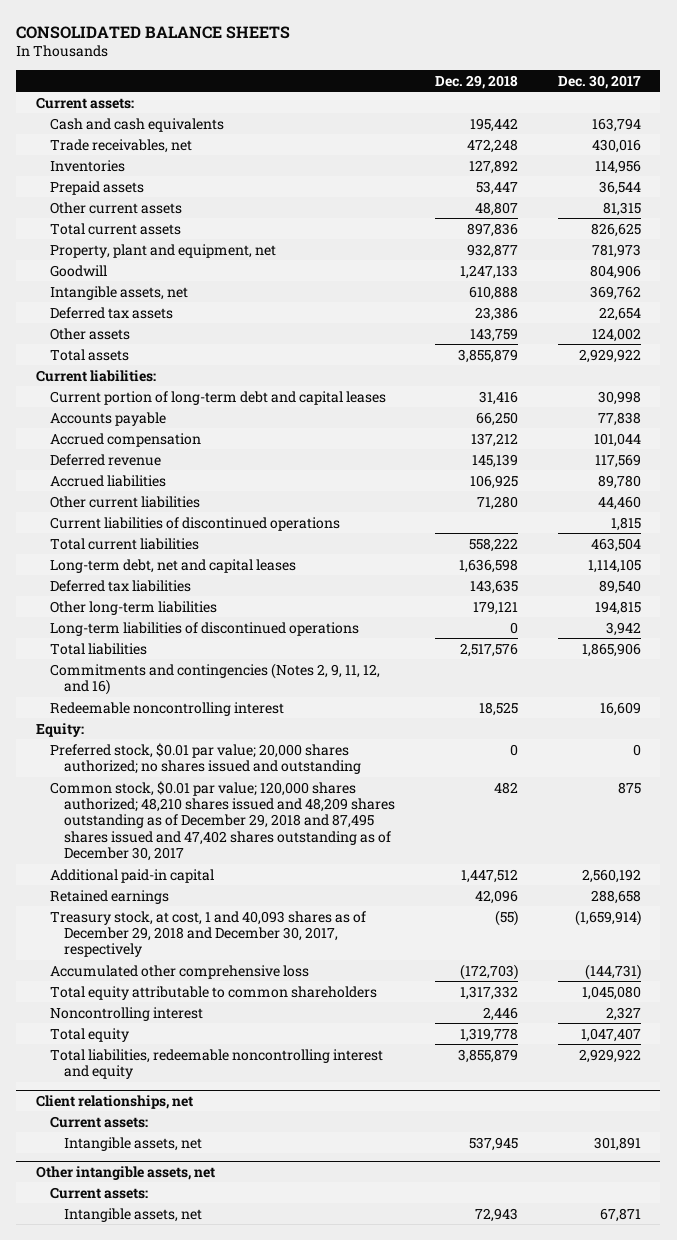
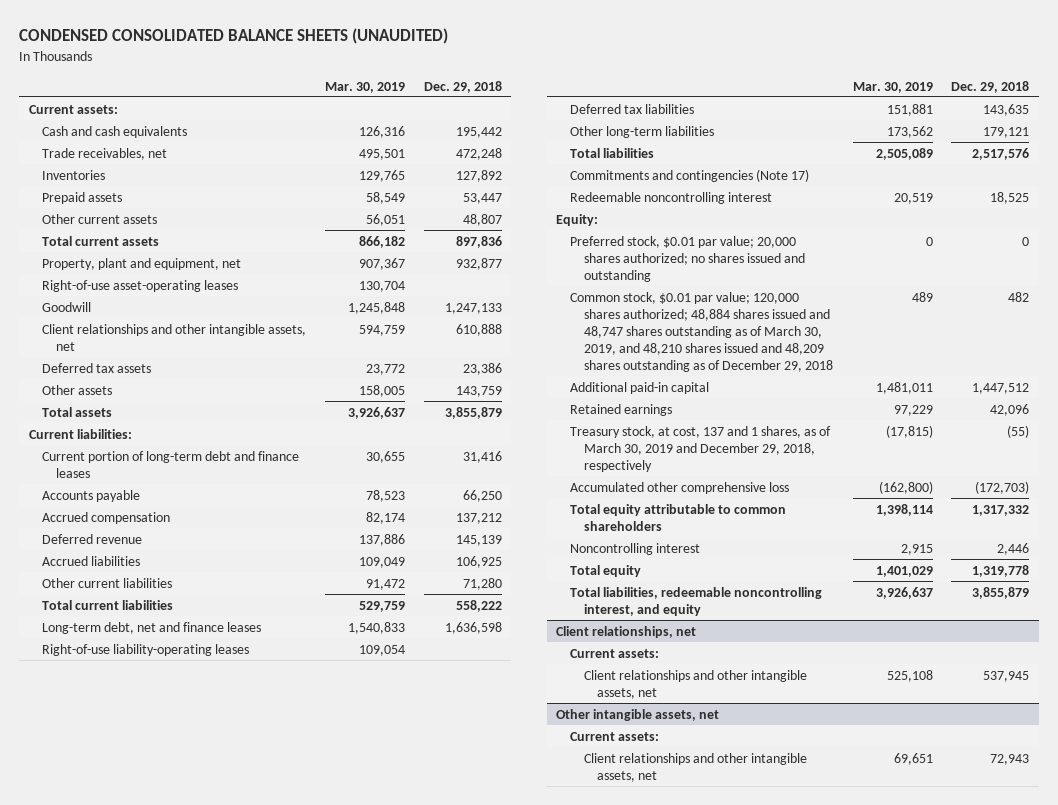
[16,25,291,39] CONSOLIDATED BALANCE SHEETS -> [19,28,449,45] CONDENSED CONSOLIDATED BALANCE SHEETS (UNAUDITED)
[557,74,641,89] Dec. 30, 2017 -> none
none -> [325,81,406,93] Mar. 30, 2019
none -> [42,279,239,292] Right-of-use asset-operating leases
[50,285,189,300] Intangible assets, net -> [42,323,307,351] Client relationships and other intangible assets, net
[50,390,387,405] Current portion of long-term debt and capital leases -> [42,450,300,478] Current portion of long-term debt and finance leases
[50,516,341,531] Current liabilities of discontinued operations -> none
[50,558,297,573] Long-term debt, net and capital leases -> [42,621,262,634] Long-term debt, net and finance leases
none -> [42,643,250,656] Right-of-use liability-operating leases
[50,621,360,636] Long-term liabilities of discontinued operations -> none
[50,662,381,695] Commitments and contingencies (Notes 2, 9, 11, 12, and 16) -> [569,168,809,182] Commitments and contingencies (Note 17)
[50,780,396,862] Common stock, $0.01 par value; 120,000 shares authorized; 48,210 shares issued and 48,209 shares outstanding as of December 29, 2018 and 87,495 shares issued and 47,402 shares outstanding as of December 30, 2017 -> [569,291,833,372] Common stock, $0.01 par value; 120,000 shares authorized; 48,884 shares issued and 48,747 shares outstanding as of March 30, 2019, and 48,210 shares issued and 48,209 shares outstanding as of December 29, 2018
[50,910,367,958] Treasury stock, at cost, 1 and 40,093 shares as of December 29, 2018 and December 30, 2017, respectively -> [569,425,831,472] Treasury stock, at cost, 137 and 1 shares, as of March 30, 2019 and December 29, 2018, respectively
[50,1048,384,1079] Total liabilities, redeemable noncontrolling interest and equity -> [569,586,822,616] Total liabilities, redeemable noncontrolling interest, and equity
[64,1136,203,1151] Intangible assets, net -> [583,669,807,699] Client relationships and other intangible assets, net
[64,1207,203,1222] Intangible assets, net -> [583,752,807,782] Client relationships and other intangible assets, net

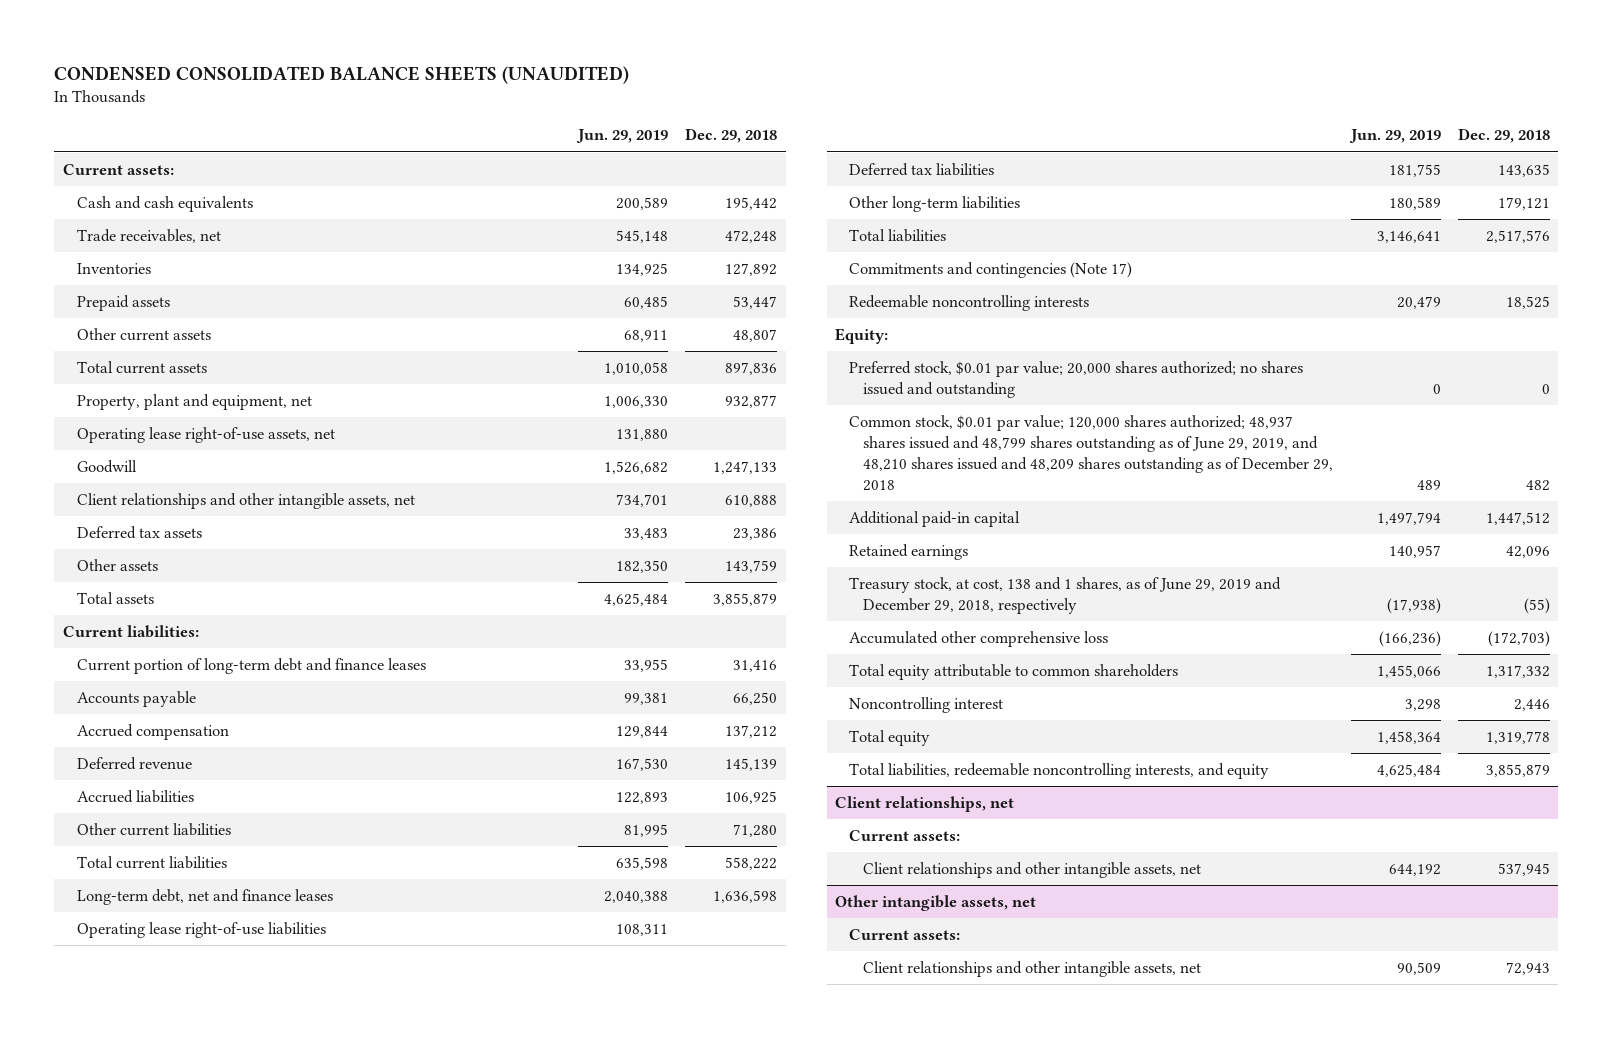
[325,81,406,93] Mar. 30, 2019 -> none
none -> [576,129,669,144] Jun. 29, 2019
[42,279,239,292] Right-of-use asset-operating leases -> [76,427,335,444] Operating lease right-of-use assets, net
[42,643,250,656] Right-of-use liability-operating leases -> [76,922,326,939] Operating lease right-of-use liabilities
[569,191,772,204] Redeemable noncontrolling interest -> [849,295,1090,312] Redeemable noncontrolling interests
[569,291,833,372] Common stock, $0.01 par value; 120,000 shares authorized; 48,884 shares issued and 48,747 shares outstanding as of March 30, 2019, and 48,210 shares issued and 48,209 shares outstanding as of December 29, 2018 -> [849,415,1334,492] Common stock, $0.01 par value; 120,000 shares authorized; 48,937 shares issued and 48,799 shares outstanding as of June 29, 2019, and 48,210 shares issued and 48,209 shares outstanding as of December 29, 2018
[569,425,831,472] Treasury stock, at cost, 137 and 1 shares, as of March 30, 2019 and December 29, 2018, respectively -> [849,577,1282,615] Treasury stock, at cost, 138 and 1 shares, as of June 29, 2019 and December 29, 2018, respectively
[569,586,822,616] Total liabilities, redeemable noncontrolling interest, and equity -> [849,763,1270,780] Total liabilities, redeemable noncontrolling interests, and equity

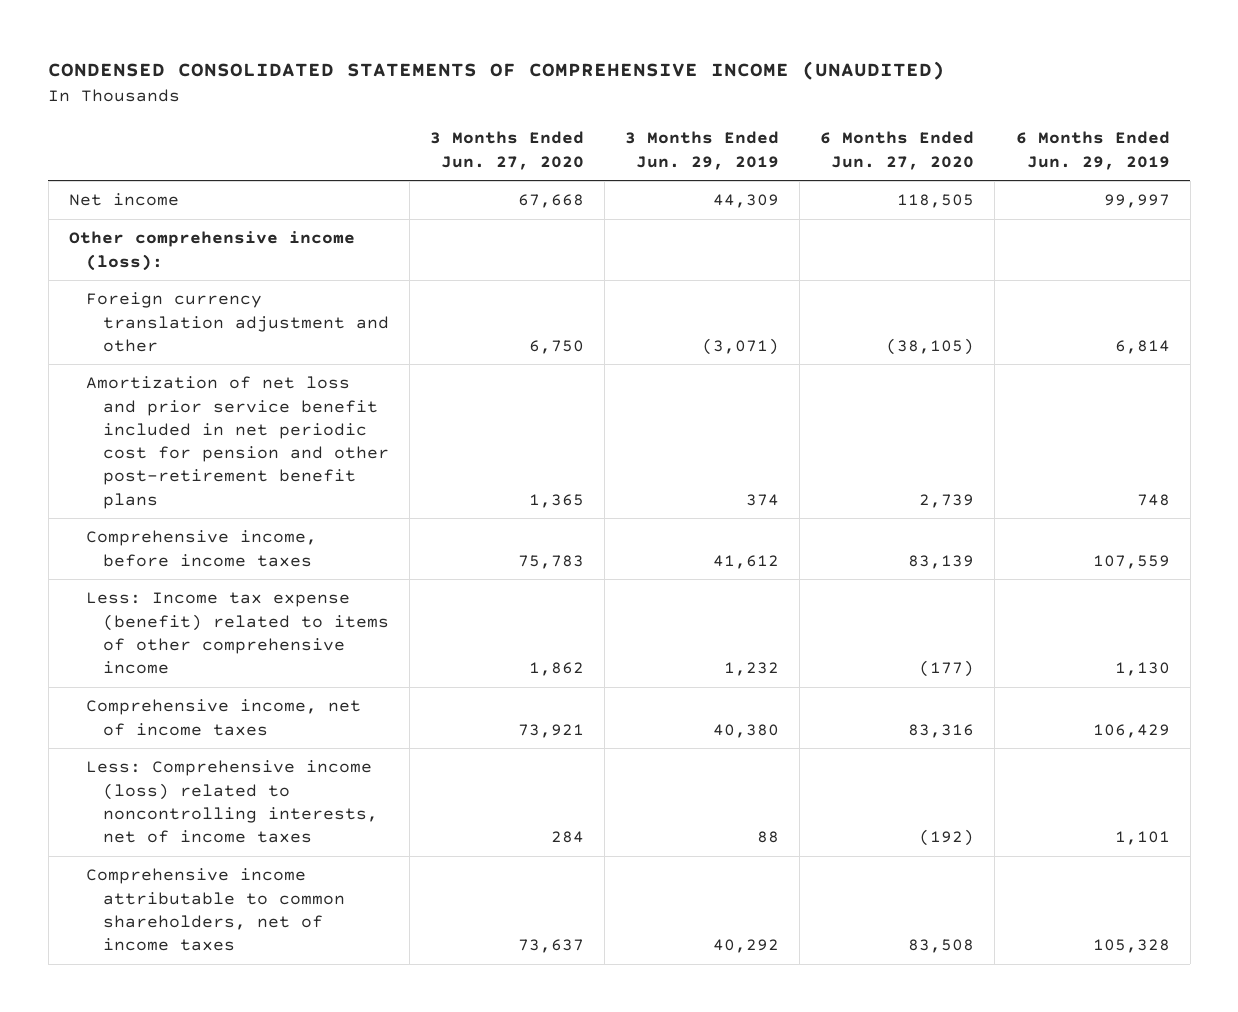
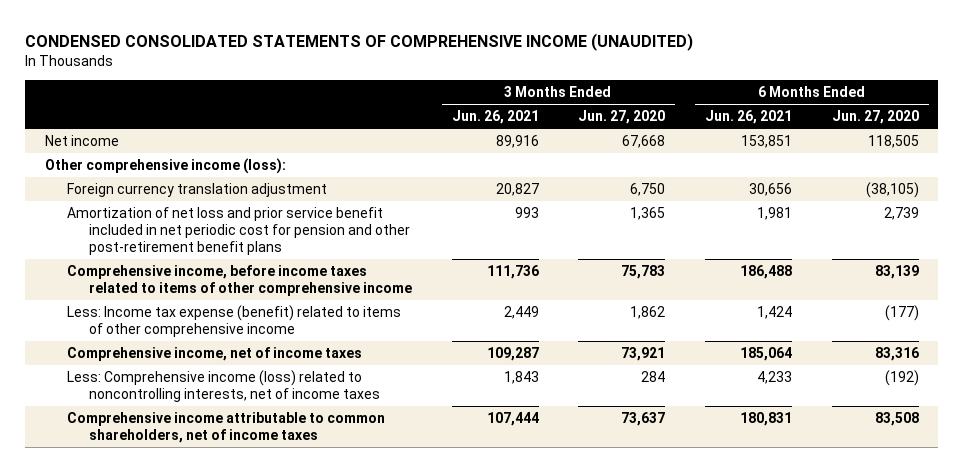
[625,131,780,170] 3 Months Ended Jun. 29, 2019 -> none
[1015,131,1170,170] 6 Months Ended Jun. 29, 2019 -> none
none -> [451,110,539,125] Jun. 26, 2021
none -> [704,110,792,125] Jun. 26, 2021
[85,292,389,352] Foreign currency translation adjustment and other -> [67,183,328,198] Foreign currency translation adjustment
[85,530,317,567] Comprehensive income, before income taxes -> [67,265,412,297] Comprehensive income, before income taxes related to items of other comprehensive income

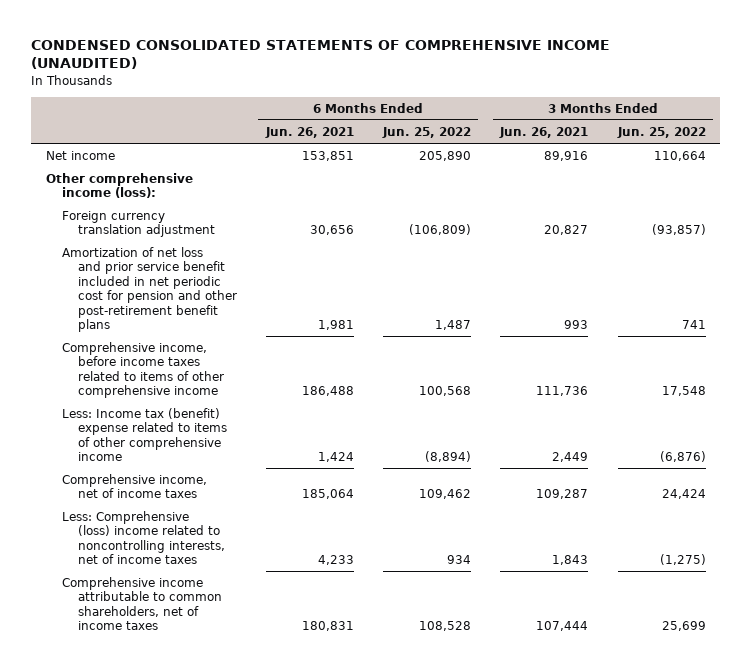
[578,110,666,125] Jun. 27, 2020 -> none
[831,110,919,125] Jun. 27, 2020 -> none
none -> [382,126,472,138] Jun. 25, 2022
none -> [616,126,706,138] Jun. 25, 2022
[67,305,402,338] Less: Income tax expense (benefit) related to items of other comprehensive income -> [61,407,227,462] Less: Income tax (benefit) expense related to items of other comprehensive income
[67,370,380,403] Less: Comprehensive income (loss) related to noncontrolling interests, net of income taxes -> [61,510,225,565] Less: Comprehensive (loss) income related to noncontrolling interests, net of income taxes

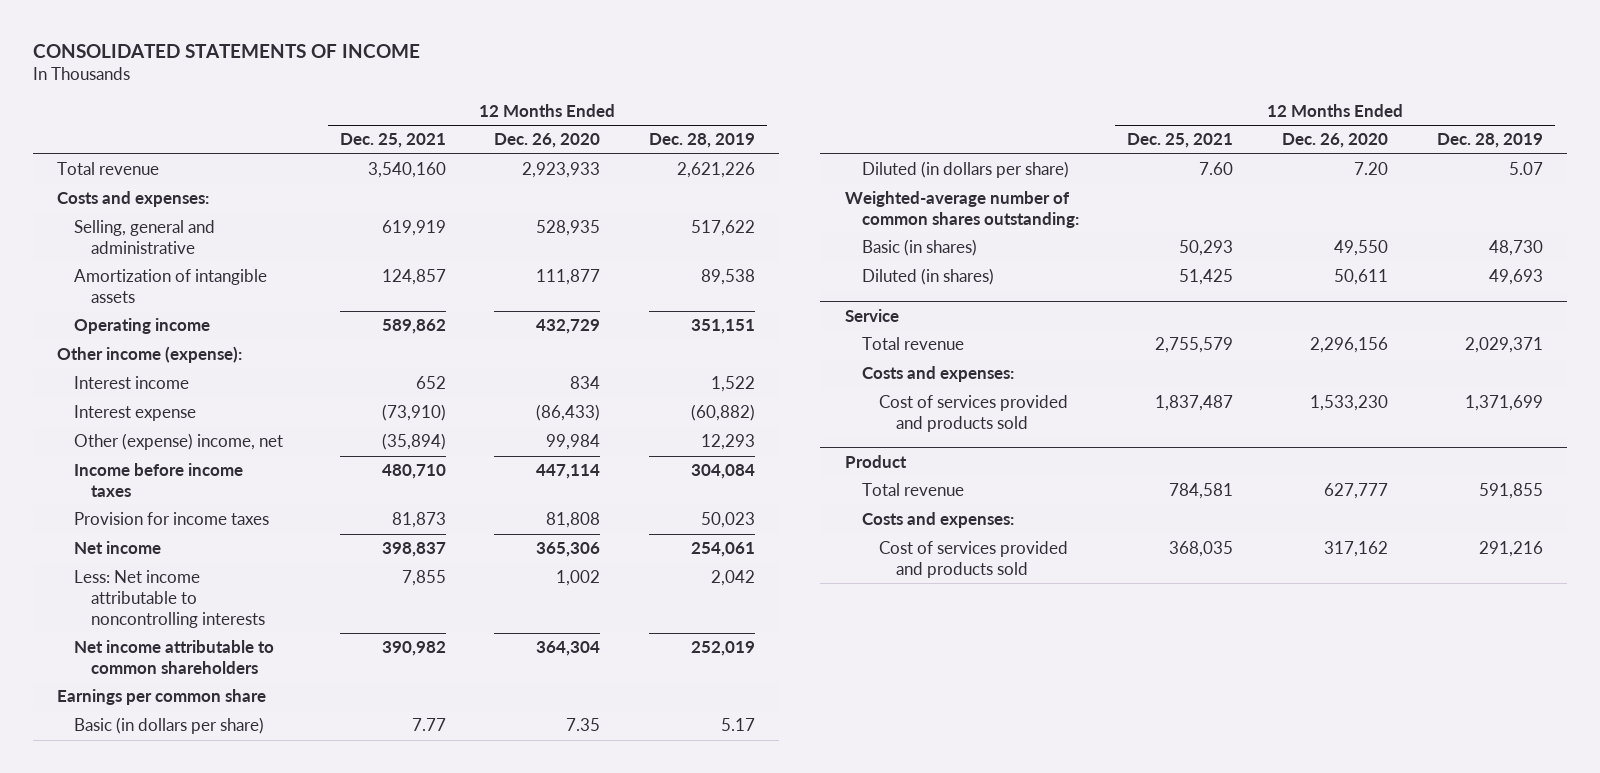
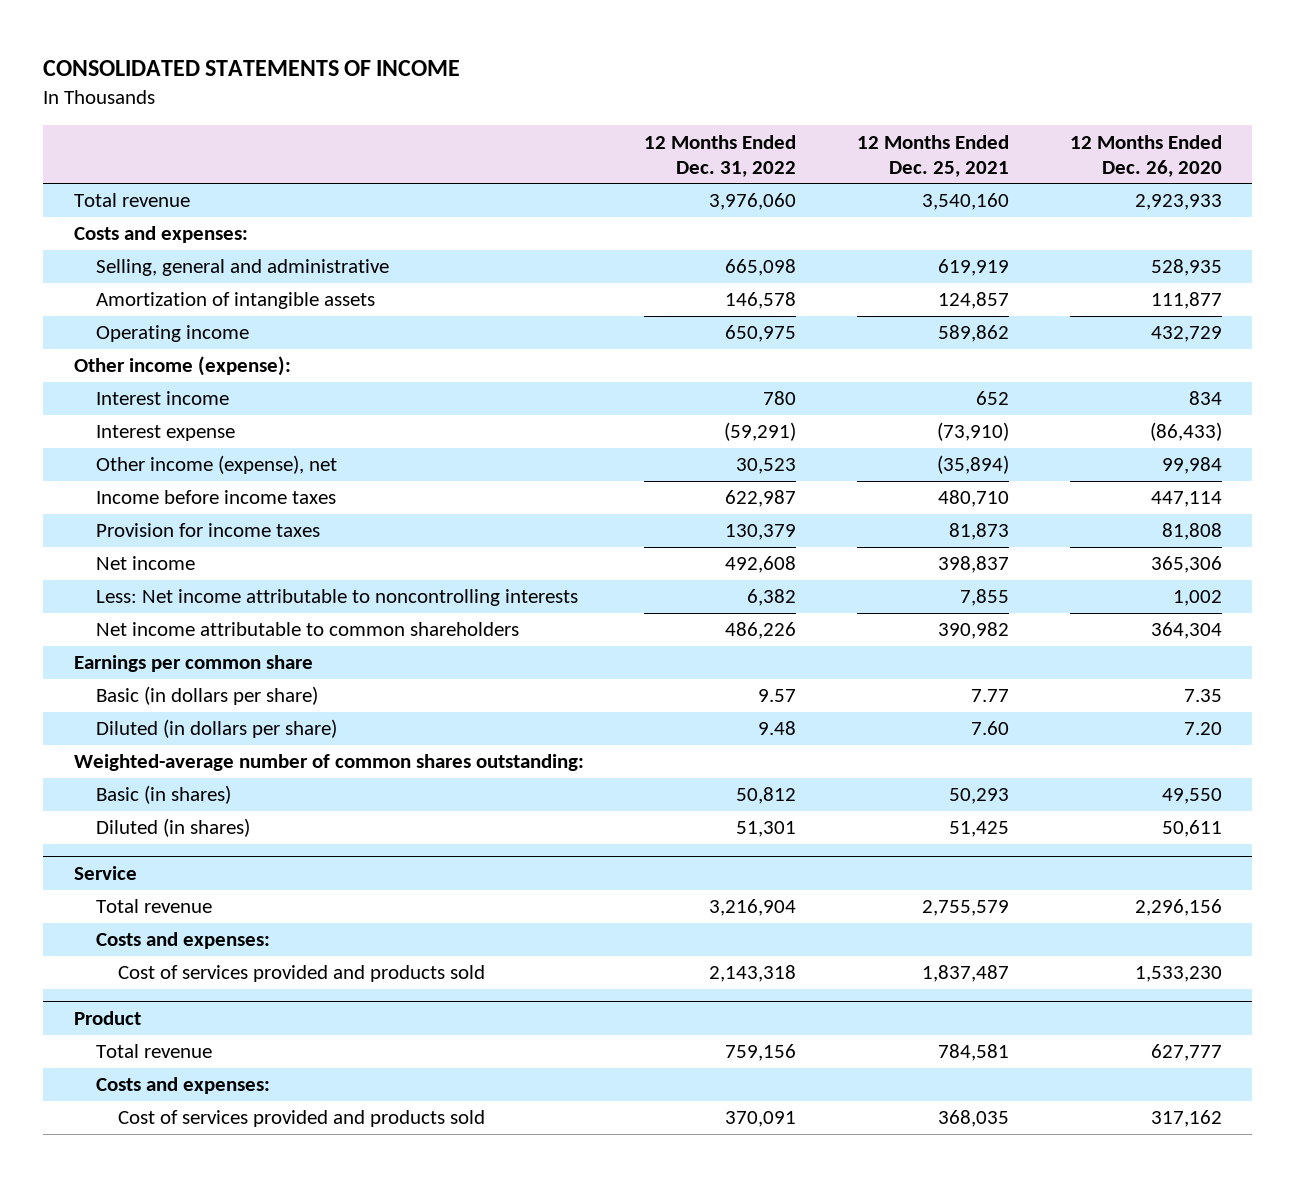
[648,133,755,149] Dec. 28, 2019 -> none
none -> [644,134,797,177] 12 Months Ended Dec. 31, 2022
[74,433,284,451] Other (expense) income, net -> [96,455,338,475] Other income (expense), net

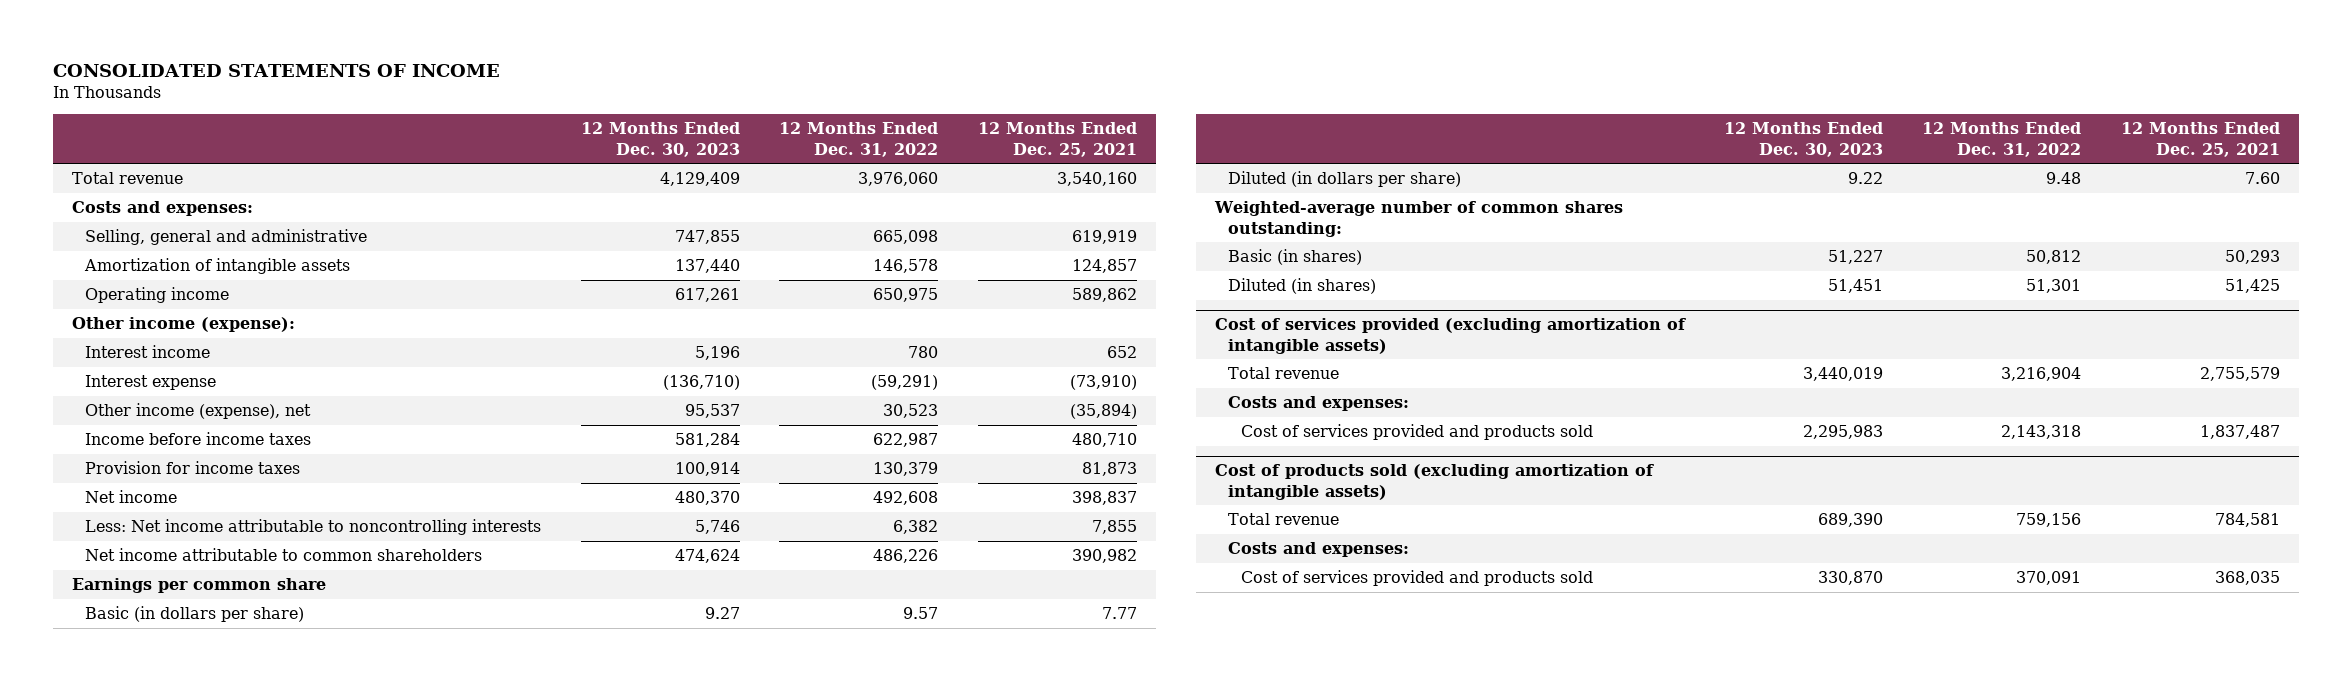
[1069,134,1222,177] 12 Months Ended Dec. 26, 2020 -> none
none -> [581,122,741,157] 12 Months Ended Dec. 30, 2023
[73,865,137,880] Service -> [1215,318,1687,354] Cost of services provided (excluding amortization of intangible assets)
[73,1010,141,1025] Product -> [1215,464,1655,500] Cost of products sold (excluding amortization of intangible assets)

